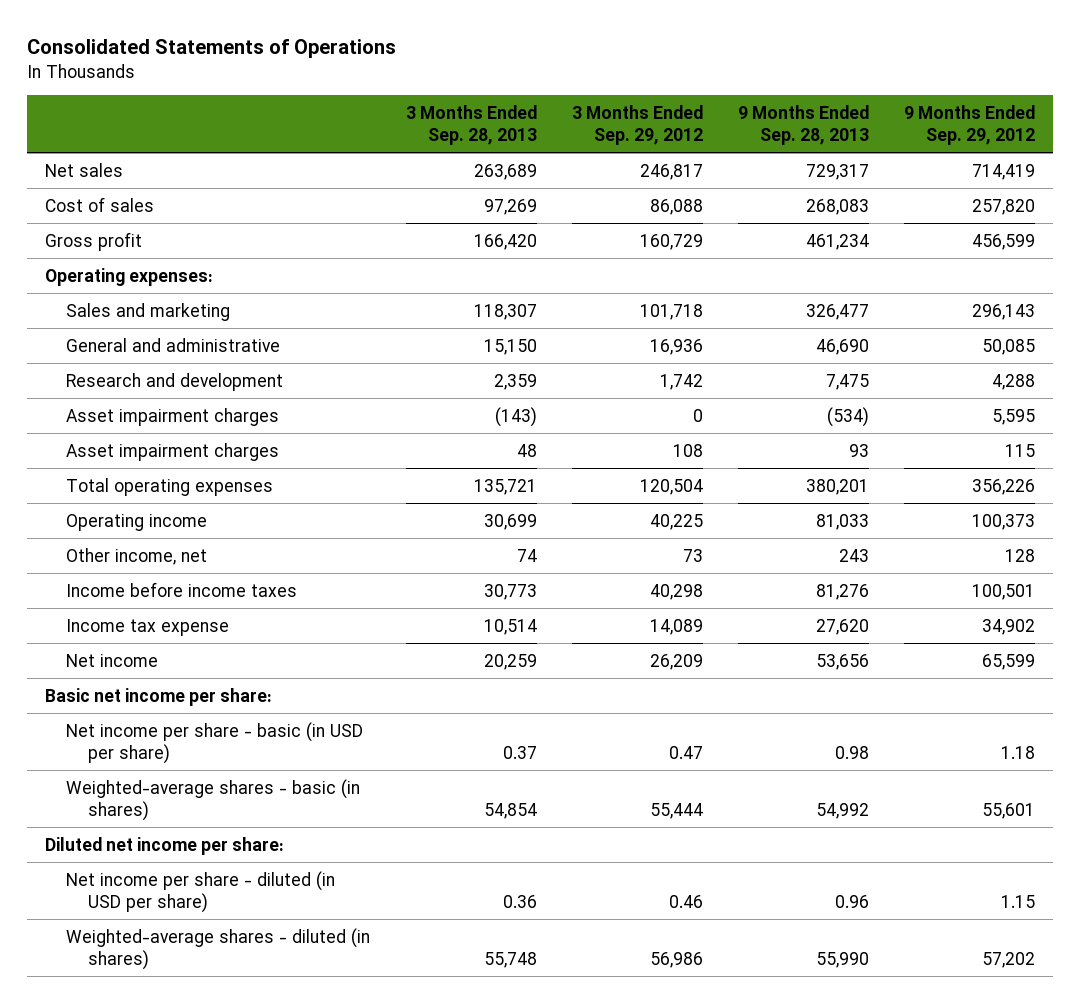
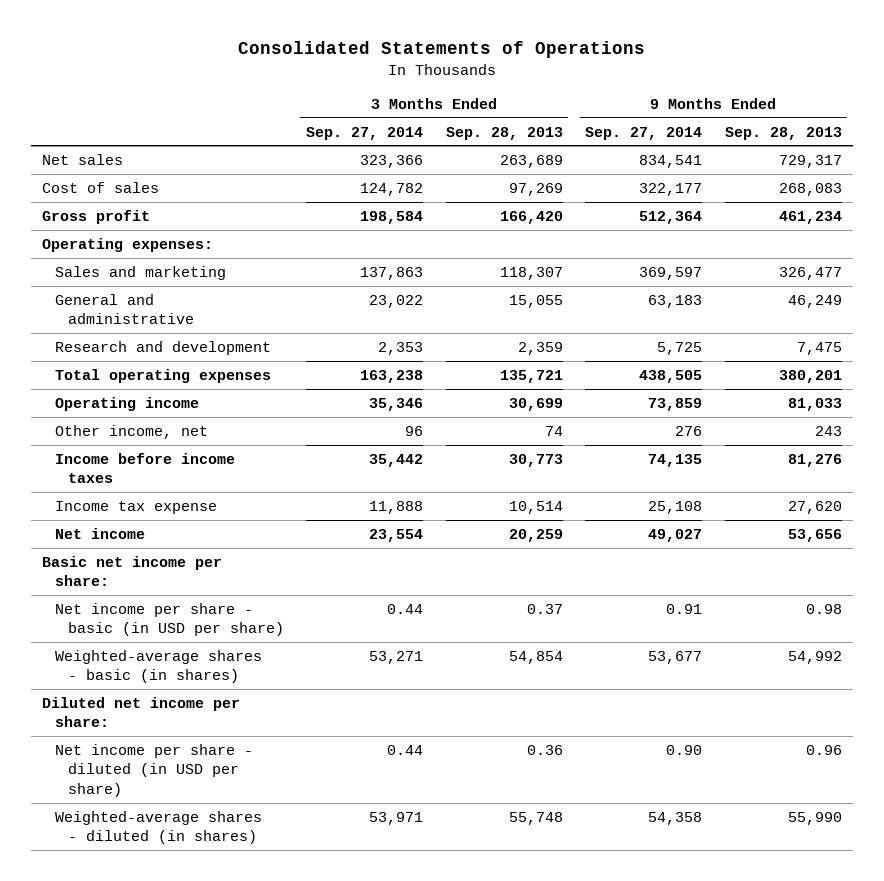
[571,104,703,145] 3 Months Ended Sep. 29, 2012 -> none
[904,104,1036,145] 9 Months Ended Sep. 29, 2012 -> none
none -> [306,126,424,140] Sep. 27, 2014
none -> [585,126,703,140] Sep. 27, 2014
[483,338,537,355] 15,150 -> [508,294,563,308] 15,055
[815,338,869,355] 46,690 -> [787,294,842,308] 46,249
[66,407,280,426] Asset impairment charges -> none
[66,442,280,461] Asset impairment charges -> none

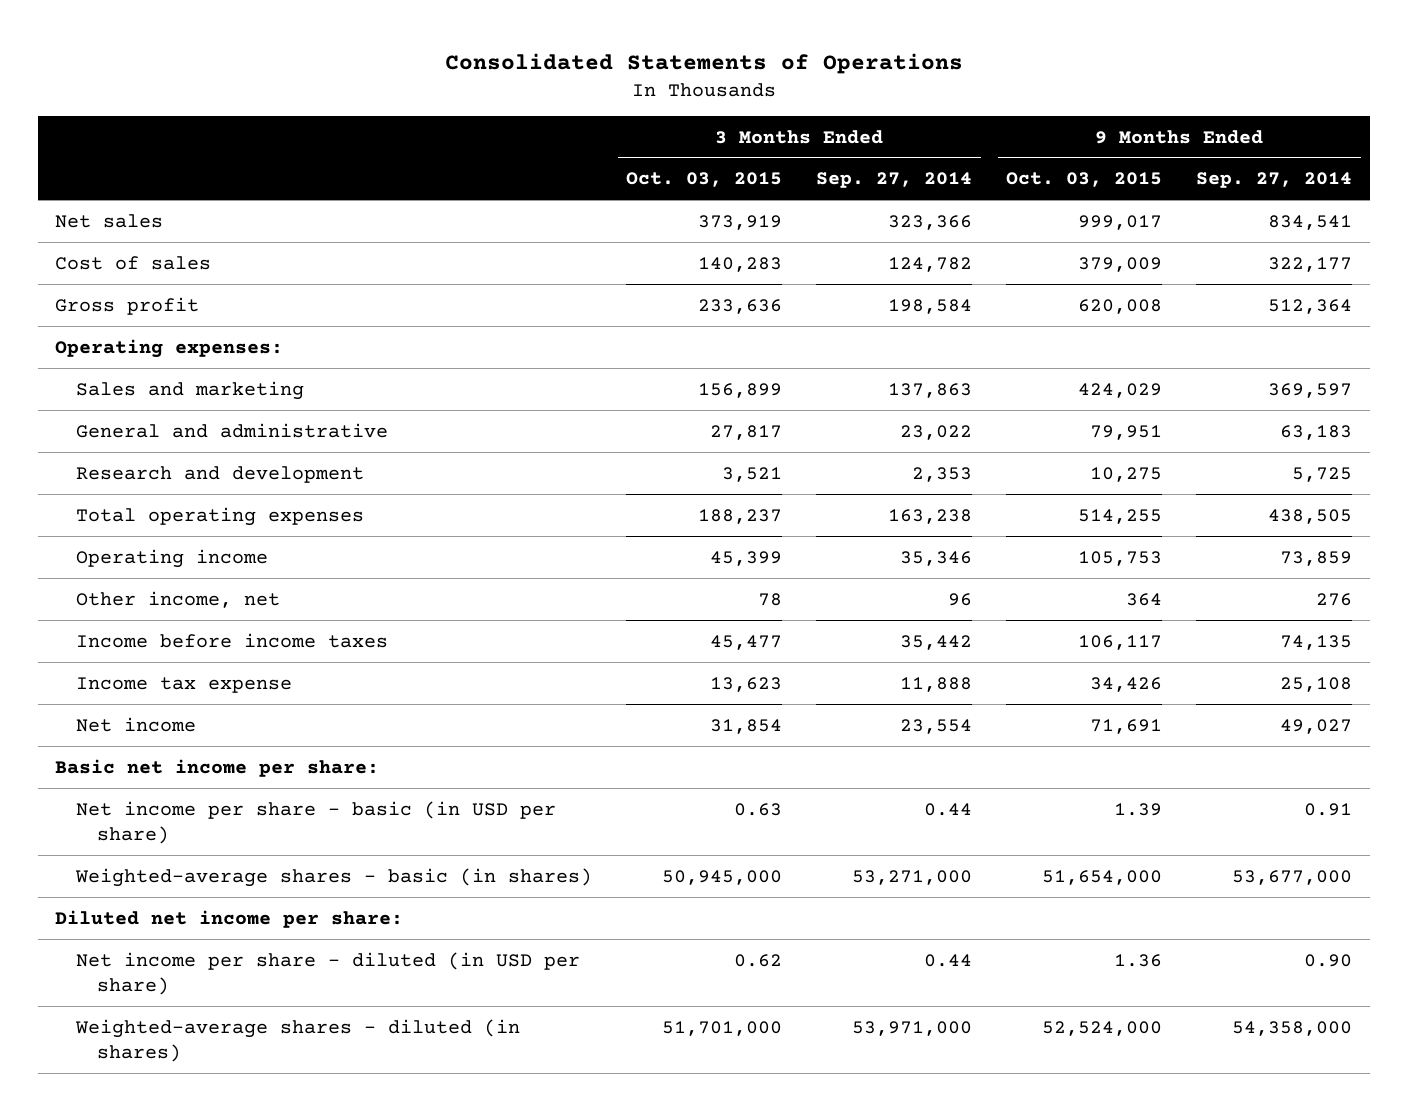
[445,126,563,140] Sep. 28, 2013 -> none
[724,126,842,140] Sep. 28, 2013 -> none
none -> [626,172,783,188] Oct. 03, 2015
none -> [1006,172,1163,188] Oct. 03, 2015
[369,650,424,664] 53,271 -> [852,869,973,885] 53,271,000
[648,650,703,664] 53,677 -> [1232,869,1353,885] 53,677,000
[369,811,424,825] 53,971 -> [852,1020,973,1036] 53,971,000
[648,811,703,825] 54,358 -> [1232,1020,1353,1036] 54,358,000

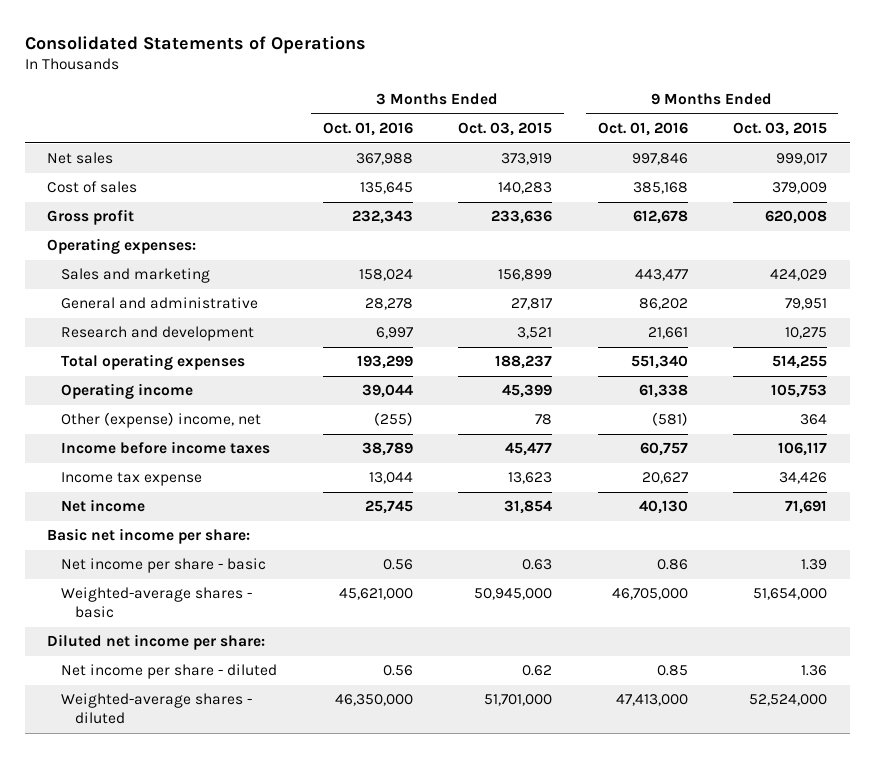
[816,172,973,189] Sep. 27, 2014 -> none
[1196,172,1353,189] Sep. 27, 2014 -> none
none -> [322,122,413,137] Oct. 01, 2016
none -> [597,122,688,137] Oct. 01, 2016
[76,590,281,608] Other income, net -> [61,412,262,429] Other (expense) income, net
[76,800,557,845] Net income per share - basic (in USD per share) -> [61,558,267,574] Net income per share - basic
[75,867,593,887] Weighted-average shares - basic (in shares) -> [61,587,253,619] Weighted-average shares - basic
[76,951,581,996] Net income per share - diluted (in USD per share) -> [61,664,278,680] Net income per share - diluted
[75,1018,521,1063] Weighted-average shares - diluted (in shares) -> [61,693,253,725] Weighted-average shares - diluted

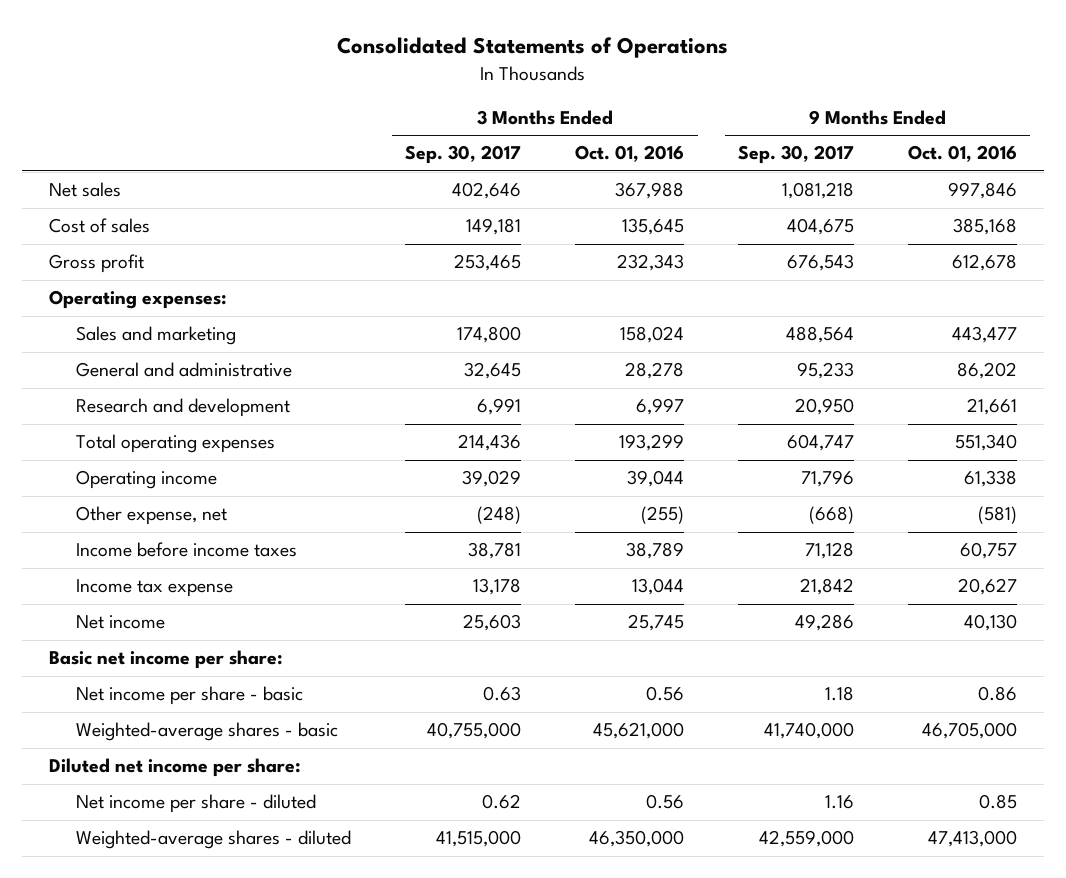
[458,122,553,137] Oct. 03, 2015 -> none
[732,122,827,137] Oct. 03, 2015 -> none
none -> [405,145,522,165] Sep. 30, 2017
none -> [738,145,855,165] Sep. 30, 2017
[61,412,262,429] Other (expense) income, net -> [76,506,228,526] Other expense, net

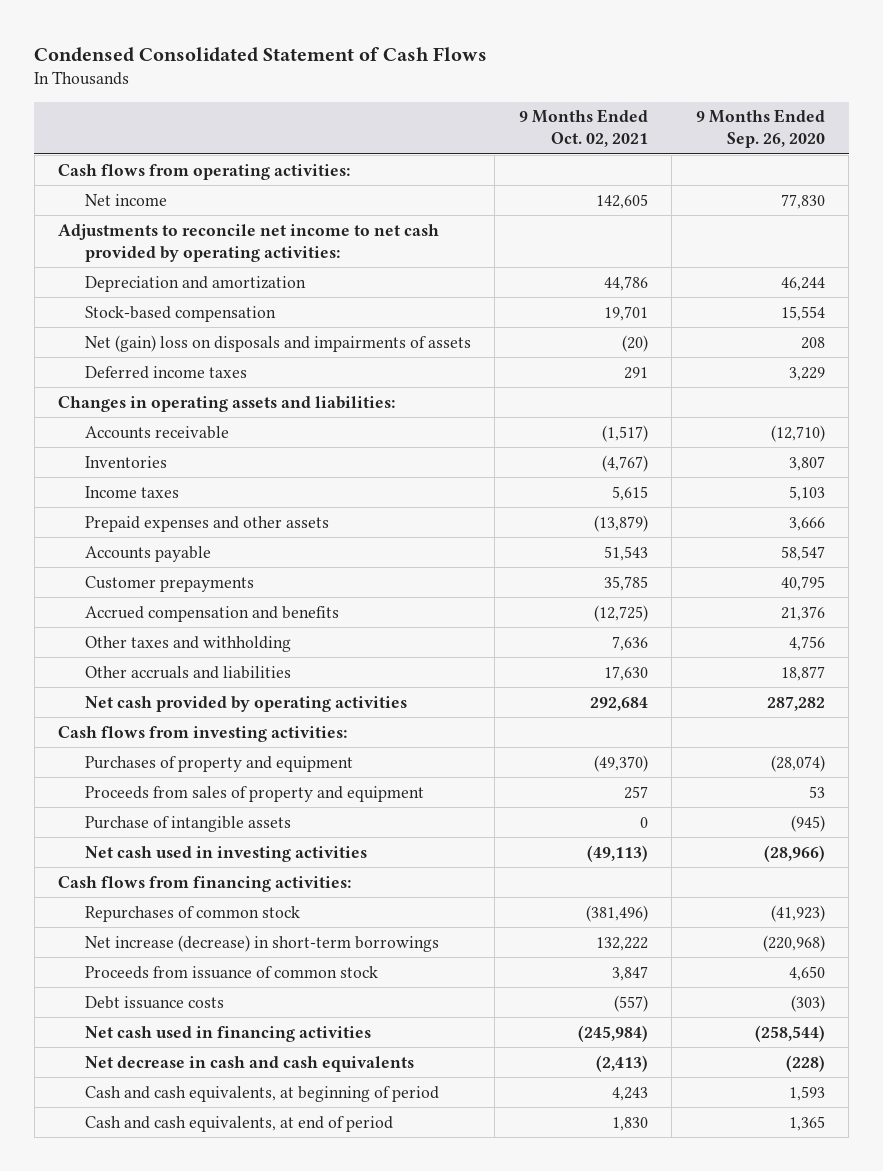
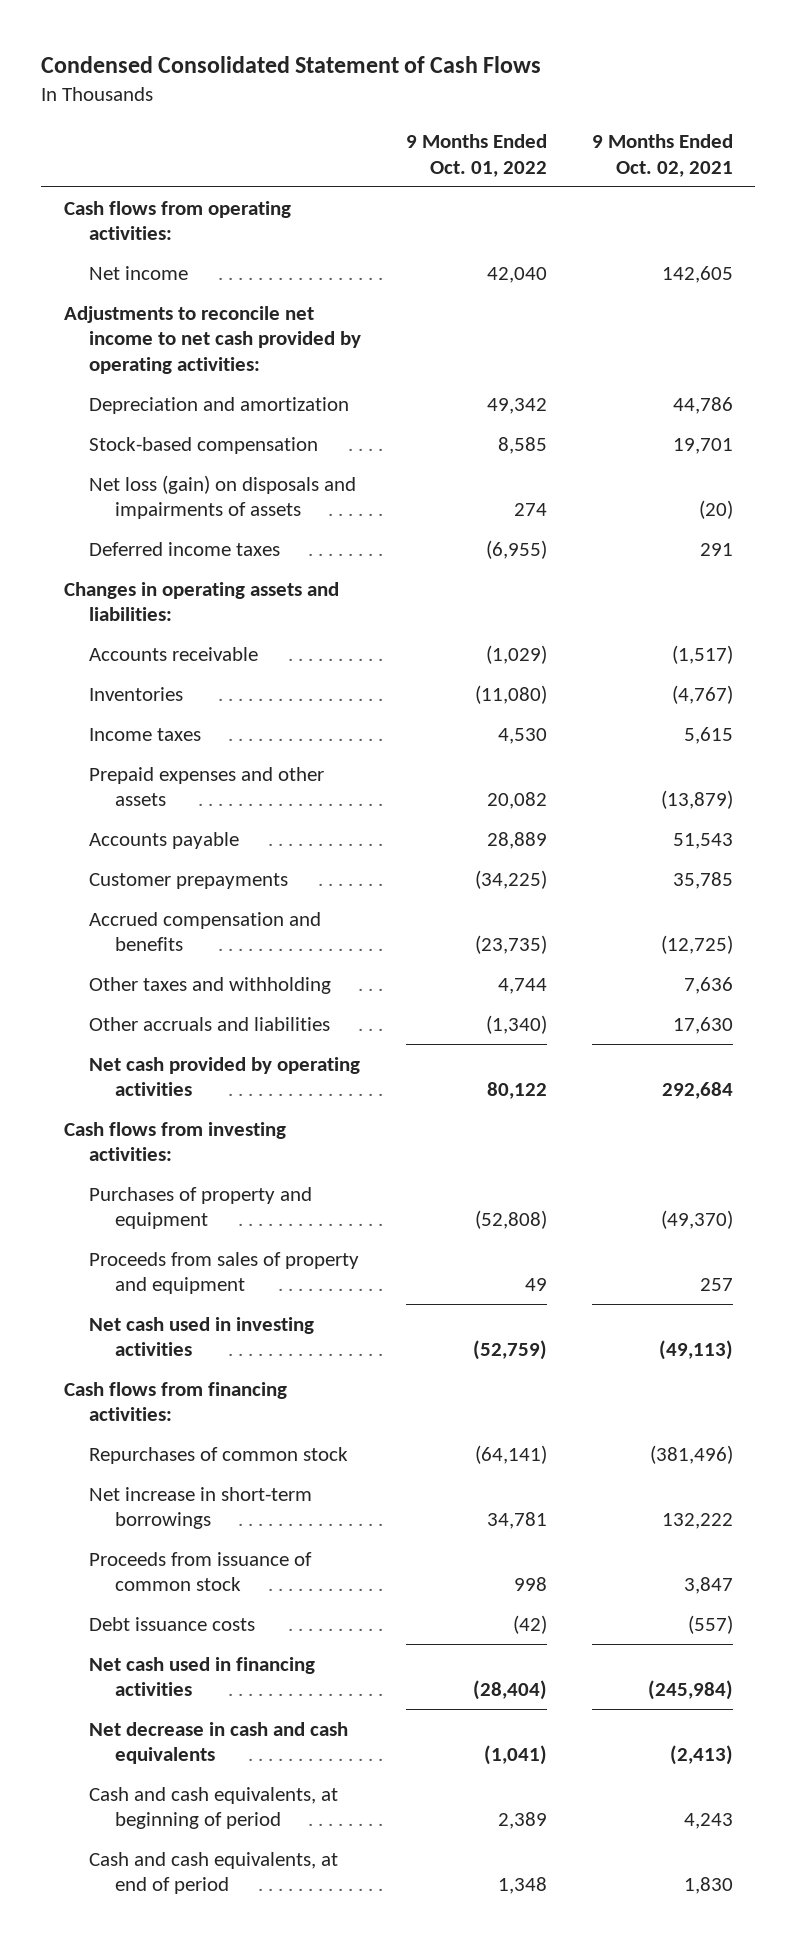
[695,109,825,149] 9 Months Ended Sep. 26, 2020 -> none
none -> [405,133,547,177] 9 Months Ended Oct. 01, 2022
[84,334,471,352] Net (gain) loss on disposals and impairments of assets -> [89,474,357,520] Net loss (gain) on disposals and impairments of assets
[84,815,291,832] Purchase of intangible assets -> none
[84,934,439,952] Net increase (decrease) in short-term borrowings -> [89,1486,313,1530] Net increase in short-term borrowings

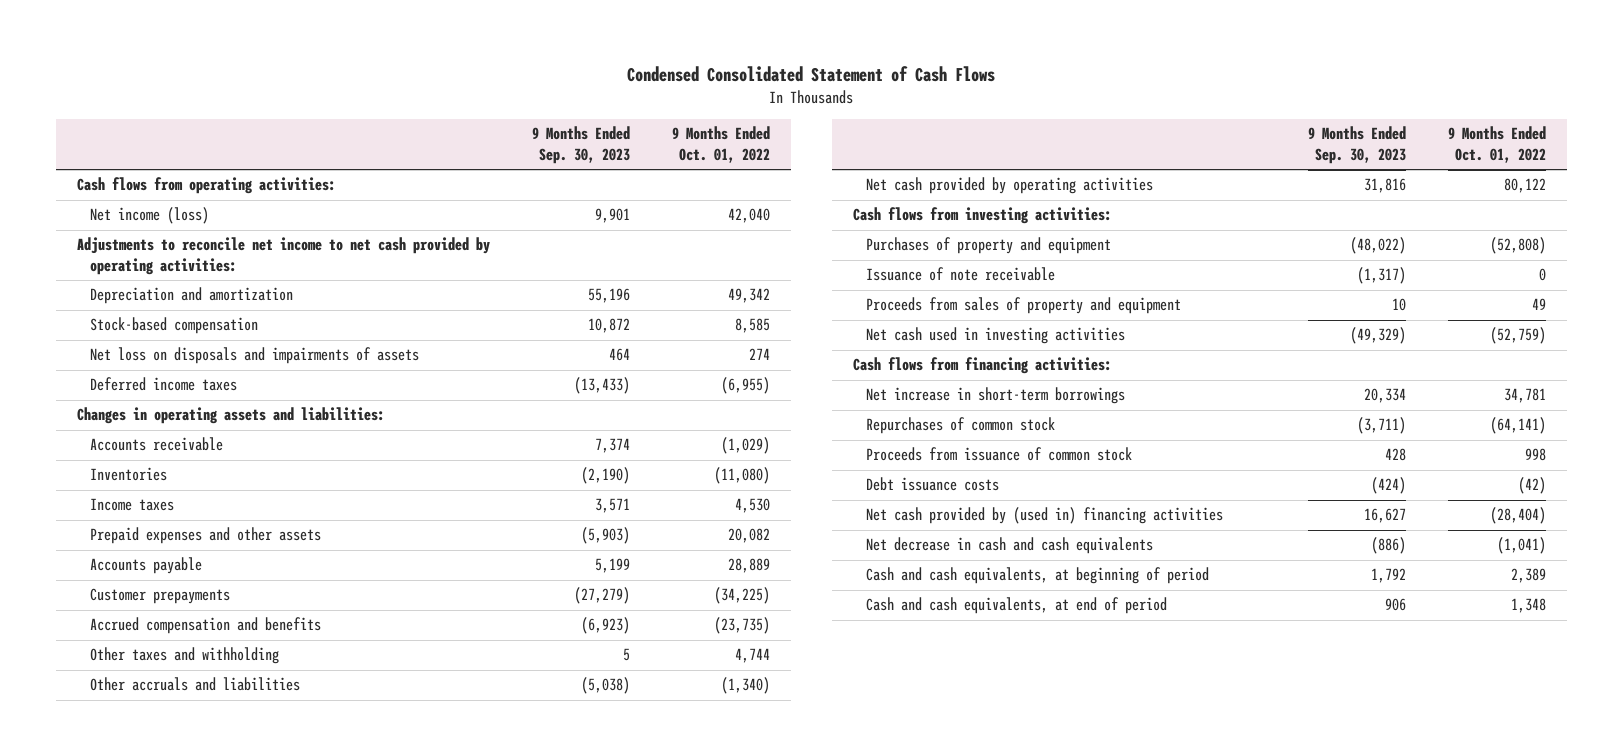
[591,133,733,177] 9 Months Ended Oct. 02, 2021 -> none
none -> [532,126,631,165] 9 Months Ended Sep. 30, 2023
[89,265,189,280] Net income -> [89,207,209,225] Net income (loss)
[89,474,357,520] Net loss (gain) on disposals and impairments of assets -> [89,347,419,365] Net loss on disposals and impairments of assets
none -> [865,267,1055,282] Issuance of note receivable
[89,1446,349,1464] Repurchases of common stock -> [865,417,1055,435] Repurchases of common stock
[89,1656,316,1697] Net cash used in financing activities -> [865,507,1223,525] Net cash provided by (used in) financing activities

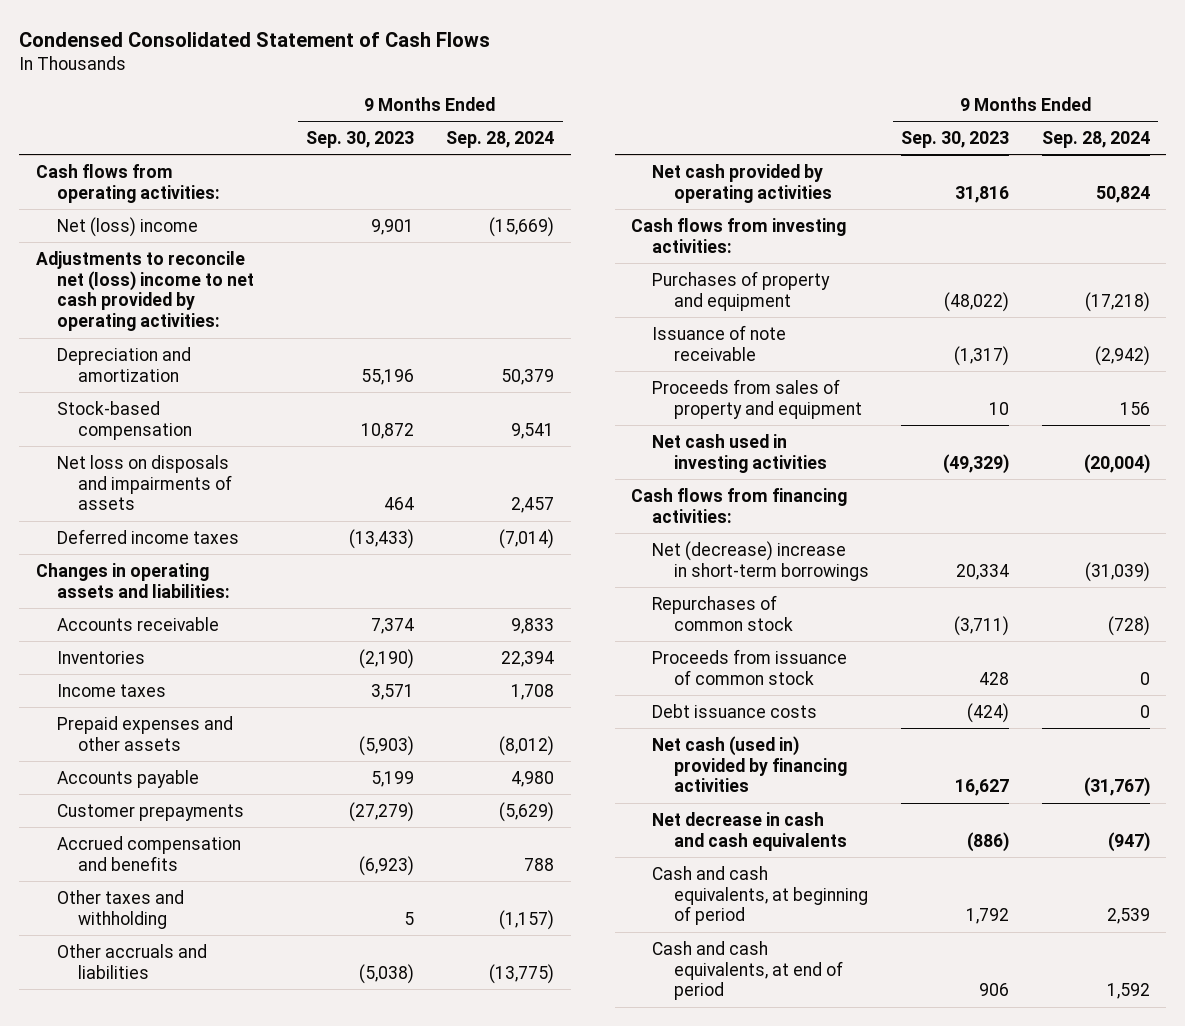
[672,126,771,164] 9 Months Ended Oct. 01, 2022 -> none
none -> [446,130,555,148] Sep. 28, 2024
[89,207,209,225] Net income (loss) -> [56,216,198,237] Net (loss) income
[76,237,490,276] Adjustments to reconcile net income to net cash provided by operating activities: -> [35,250,254,332] Adjustments to reconcile net (loss) income to net cash provided by operating activities:
[865,387,1125,405] Net increase in short-term borrowings -> [652,540,869,581] Net (decrease) increase in short-term borrowings
[865,507,1223,525] Net cash provided by (used in) financing activities -> [652,735,847,793] Net cash (used in) provided by financing activities

